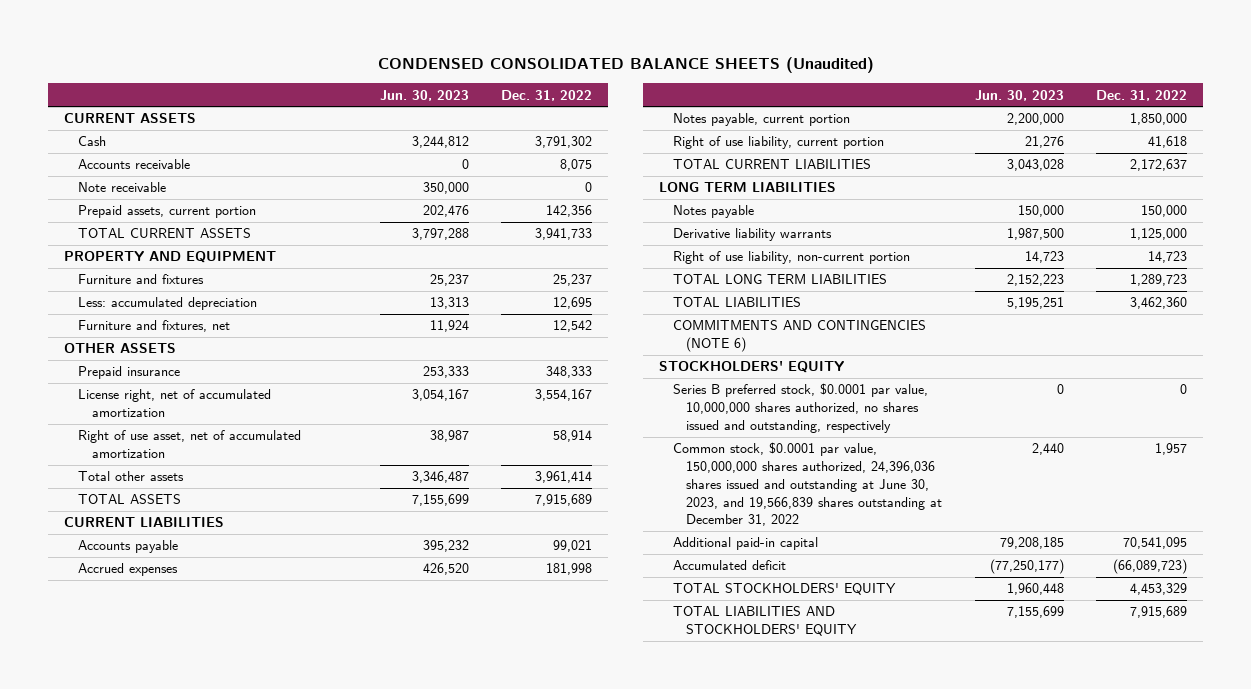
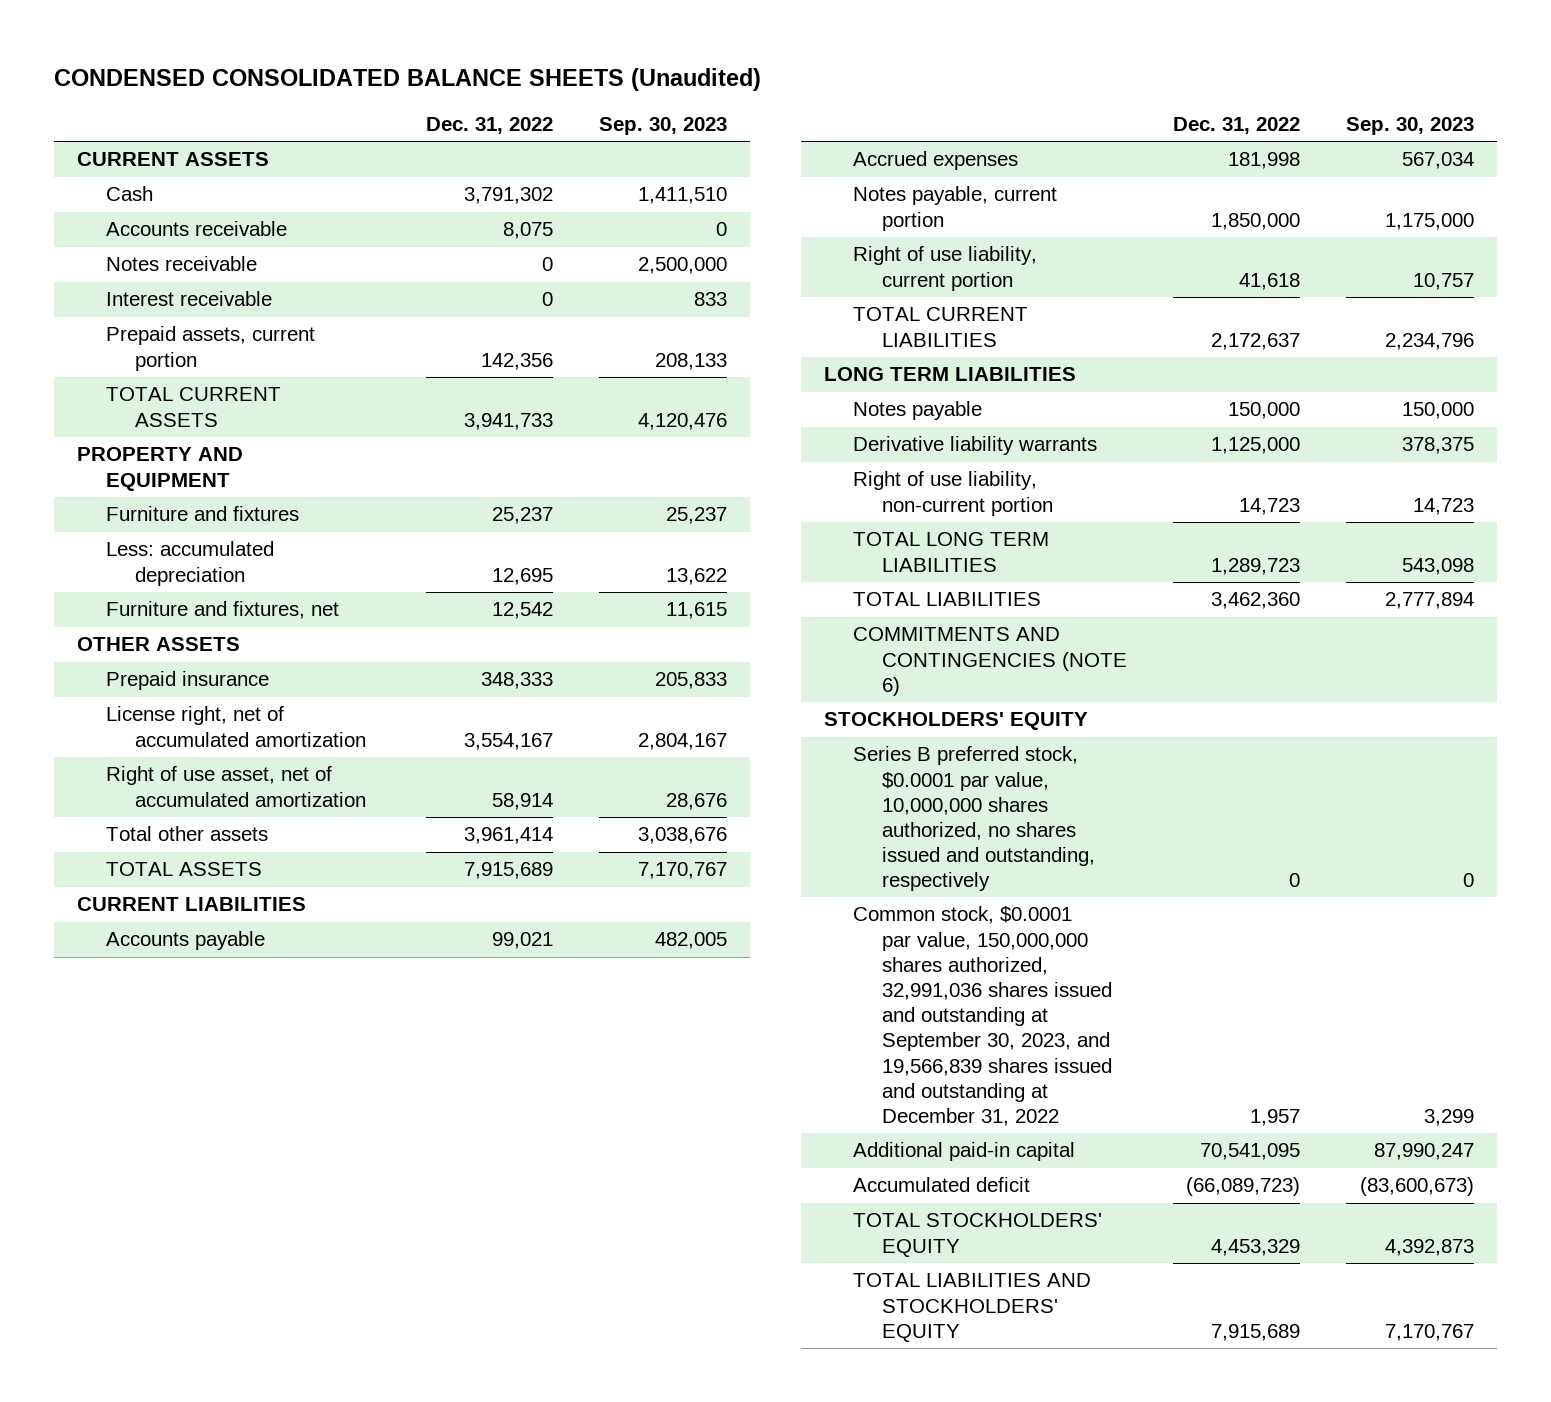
[380,89,470,101] Jun. 30, 2023 -> none
none -> [598,116,727,135] Sep. 30, 2023
[78,182,167,193] Note receivable -> [106,256,258,272] Notes receivable
none -> [106,291,273,307] Interest receivable
[672,442,943,527] Common stock, $0.0001 par value, 150,000,000 shares authorized, 24,396,036 shares issued and outstanding at June 30, 2023, and 19,566,839 shares outstanding at December 31, 2022 -> [853,906,1113,1126] Common stock, $0.0001 par value, 150,000,000 shares authorized, 32,991,036 shares issued and outstanding at September 30, 2023, and 19,566,839 shares issued and outstanding at December 31, 2022

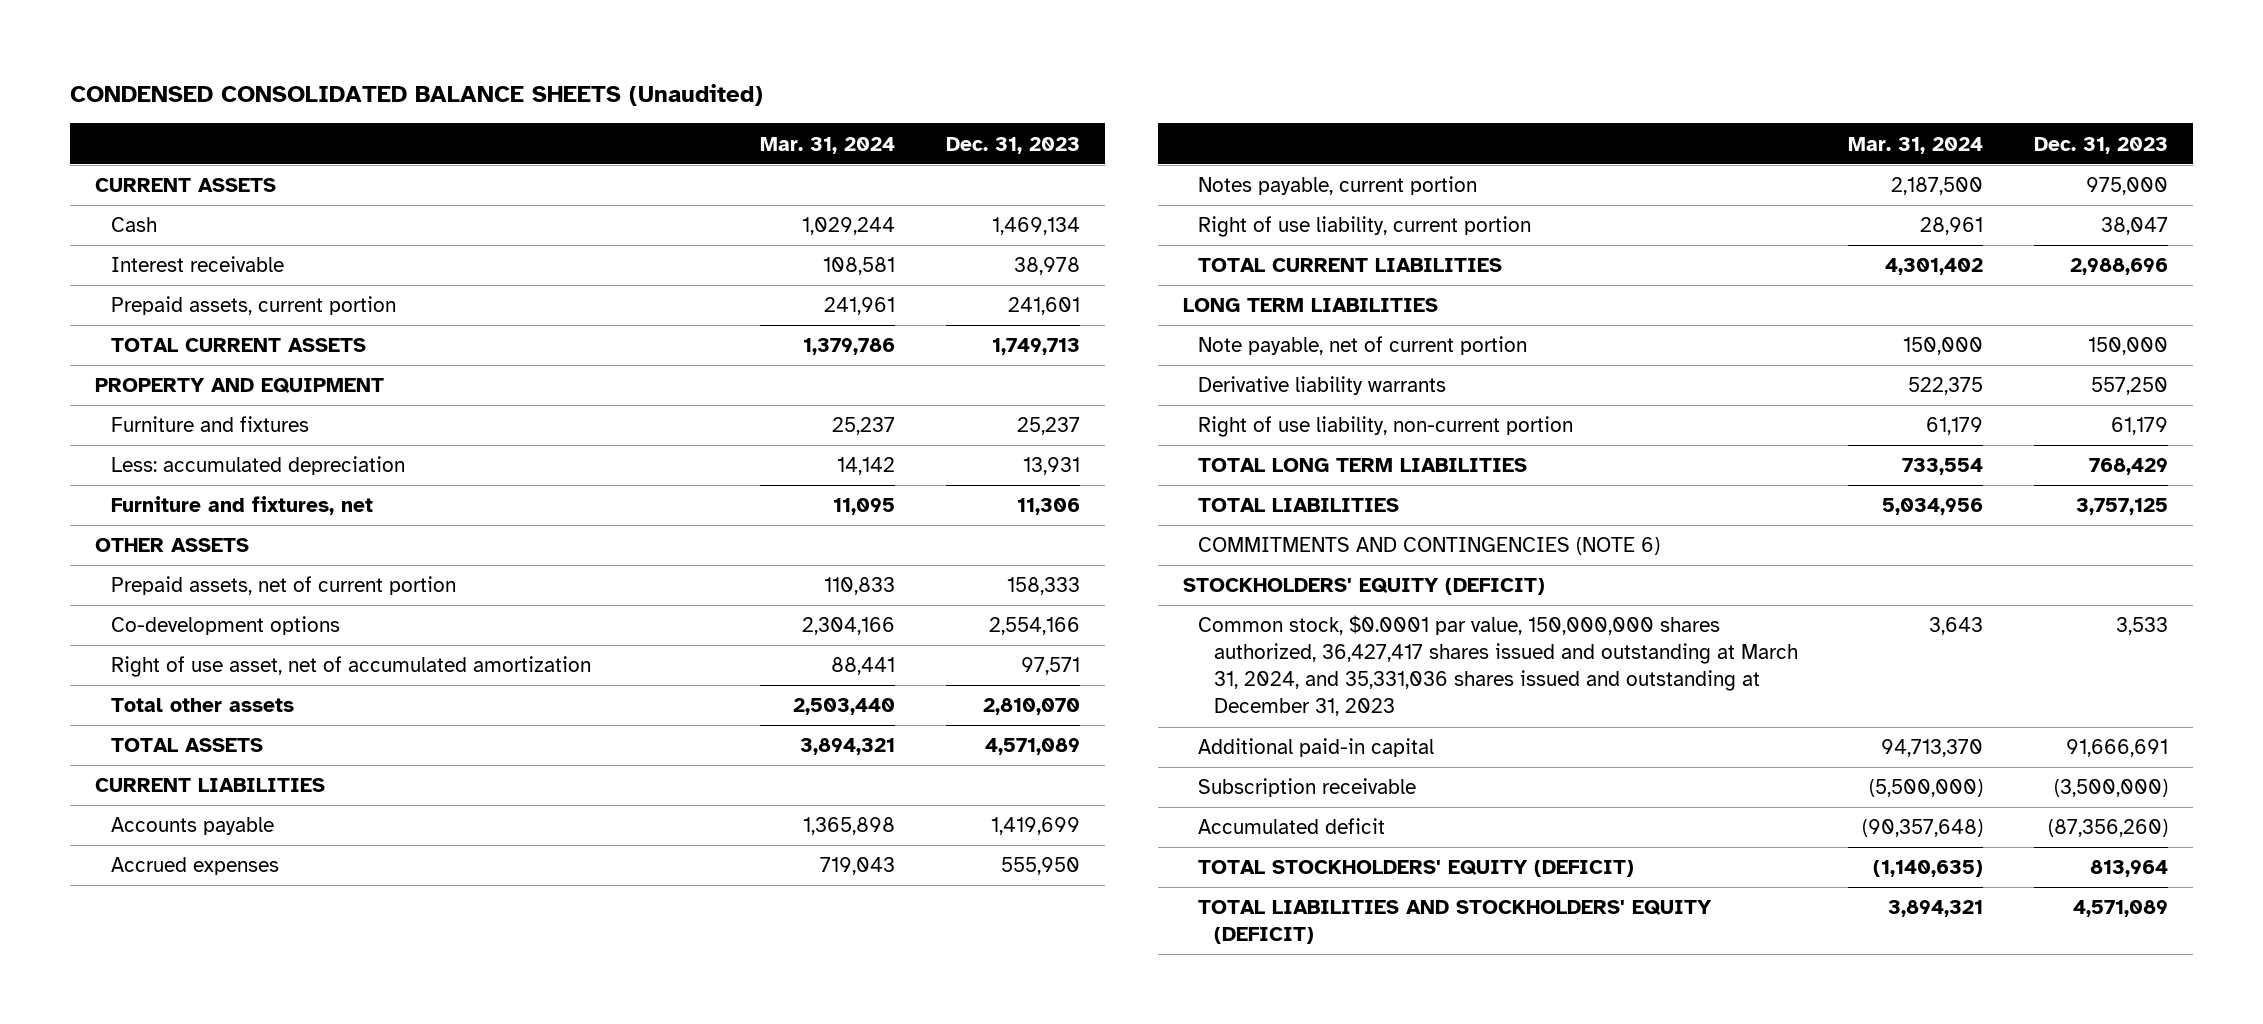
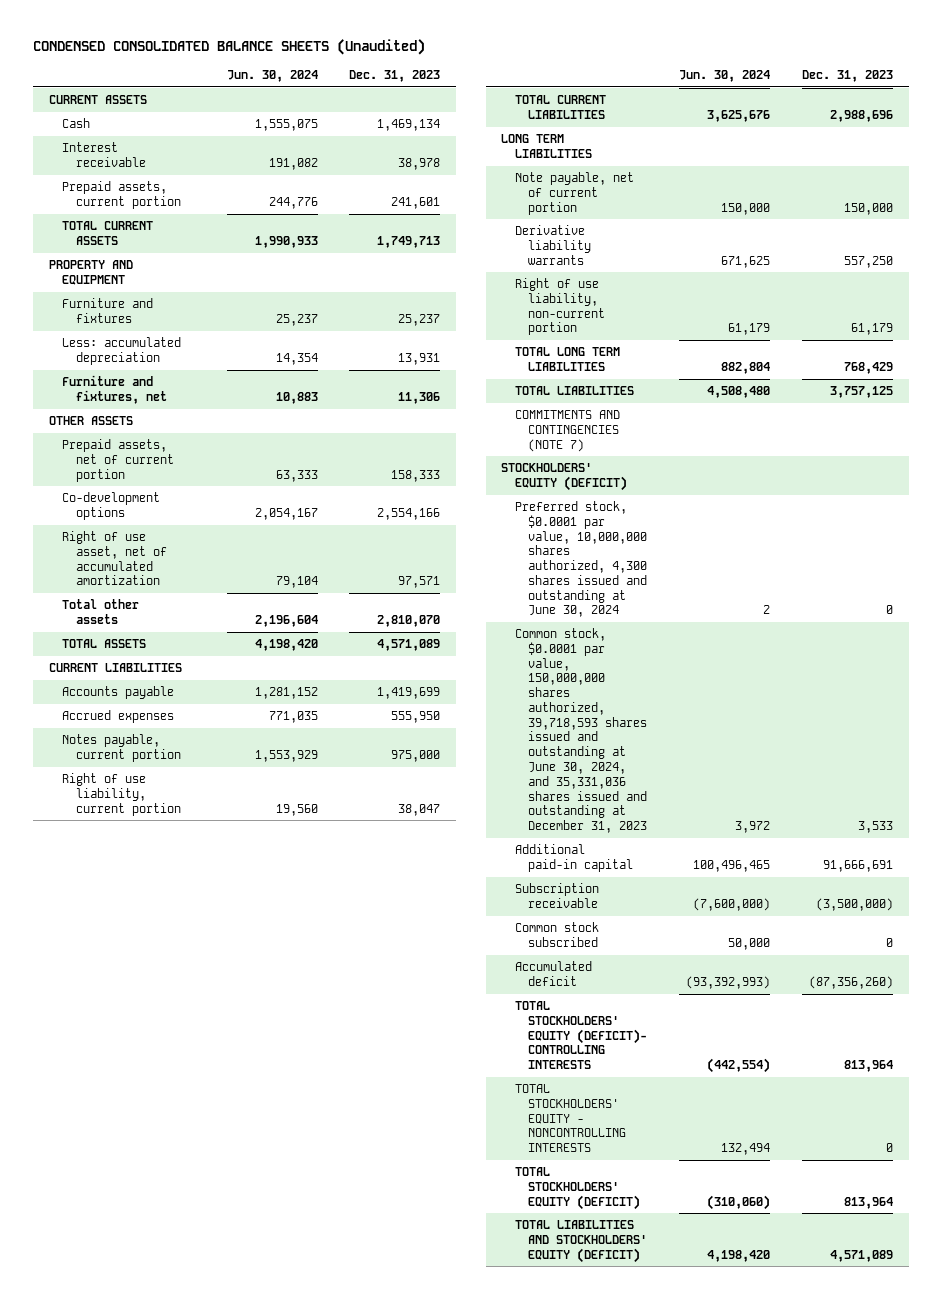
[760,136,896,154] Mar. 31, 2024 -> none
none -> [226,69,318,82] Jun. 30, 2024
[1198,537,1661,556] COMMITMENTS AND CONTINGENCIES (NOTE 6) -> [514,410,620,452] COMMITMENTS AND CONTINGENCIES (NOTE 7)
none -> [514,501,648,618] Preferred stock, $0.0001 par value, 10,000,000 shares authorized, 4,300 shares issued and outstanding at June 30, 2024
[1198,615,1798,717] Common stock, $0.0001 par value, 150,000,000 shares authorized, 36,427,417 shares issued and outstanding at March 31, 2024, and 35,331,036 shares issued and outstanding at December 31, 2023 -> [514,628,648,834] Common stock, $0.0001 par value, 150,000,000 shares authorized, 39,718,593 shares issued and outstanding at June 30, 2024, and 35,331,036 shares issued and outstanding at December 31, 2023
none -> [514,922,599,947] Common stock subscribed
none -> [514,1001,648,1070] TOTAL STOCKHOLDERS' EQUITY (DEFICIT)- CONTROLLING INTERESTS
none -> [514,1084,627,1153] TOTAL STOCKHOLDERS' EQUITY - NONCONTROLLING INTERESTS

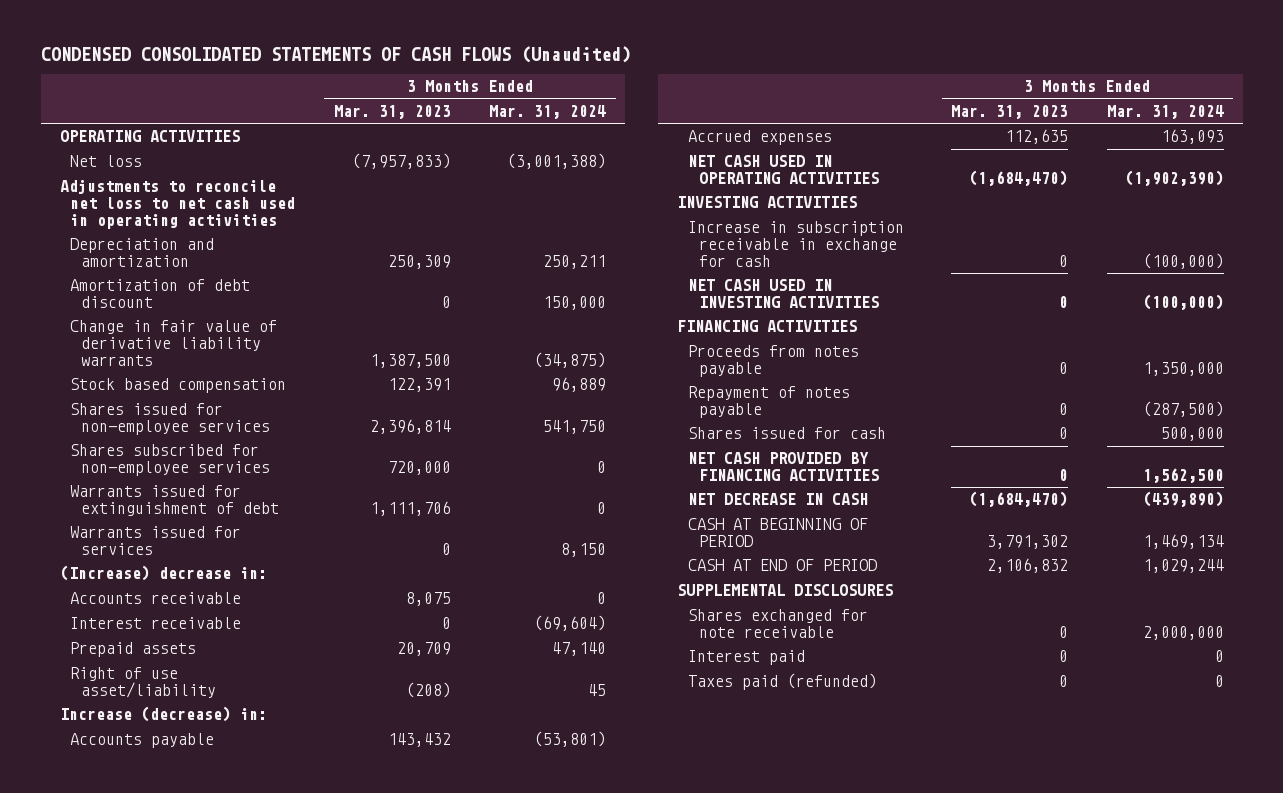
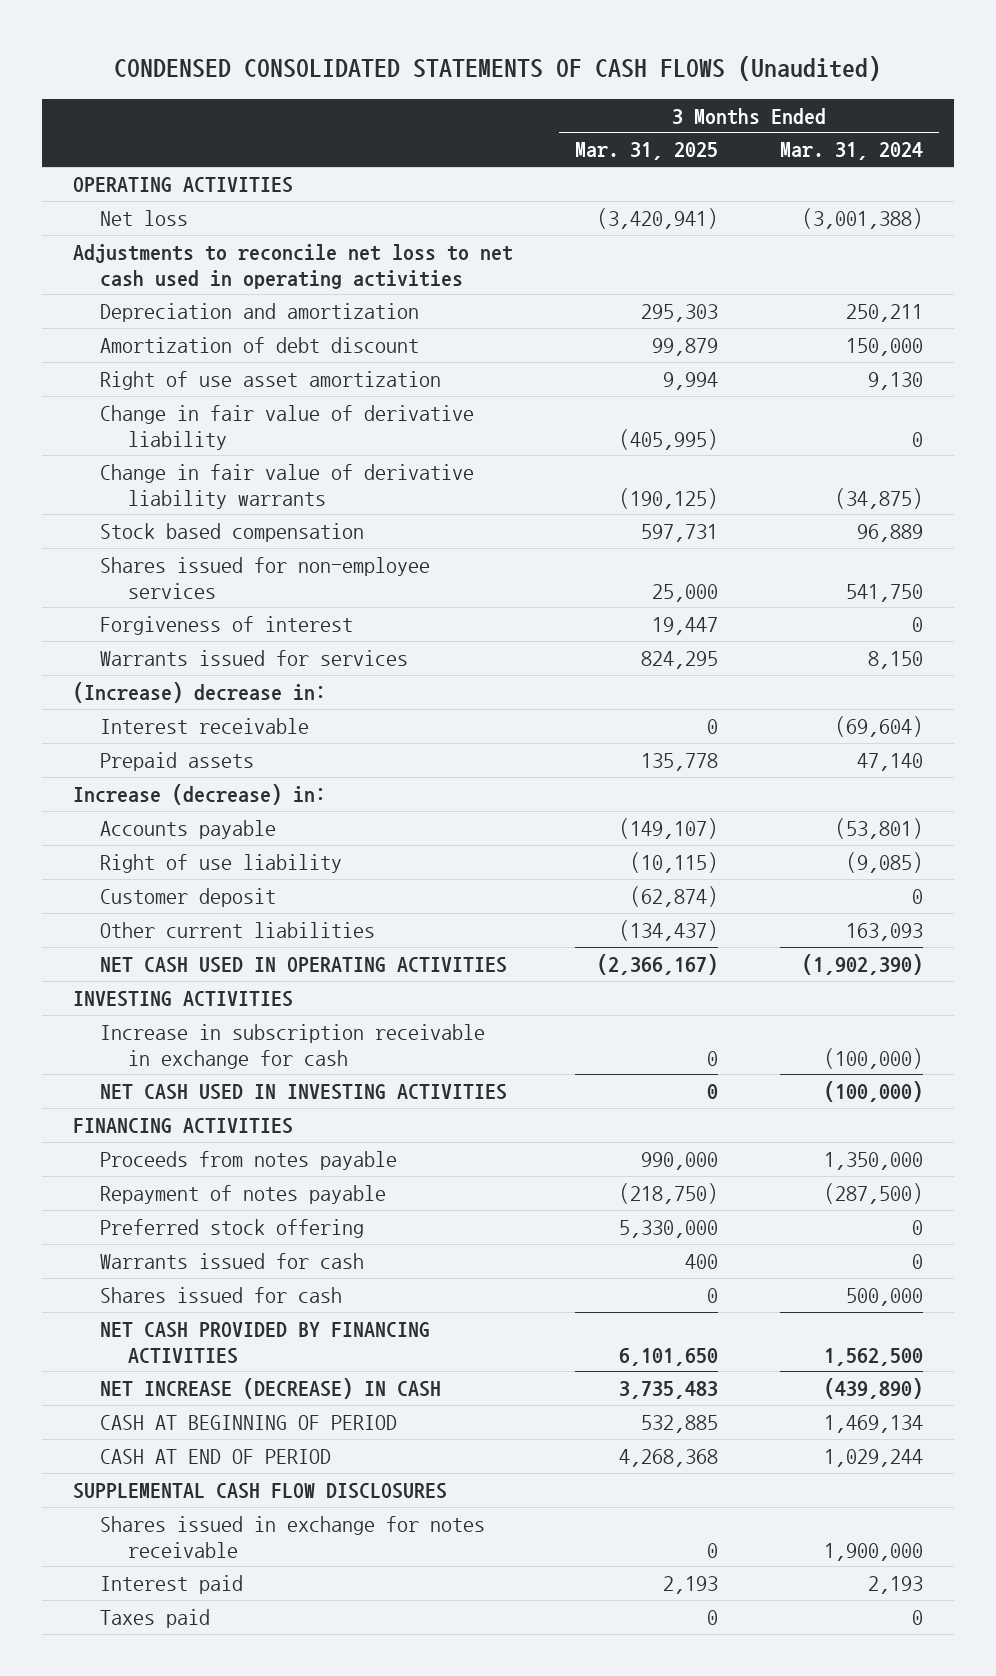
[333,105,451,120] Mar. 31, 2023 -> none
none -> [574,142,718,161] Mar. 31, 2025
none -> [100,371,442,391] Right of use asset amortization
none -> [100,405,475,450] Change in fair value of derivative liability
[70,444,271,477] Shares subscribed for non-employee services -> none
[70,485,280,517] Warrants issued for extinguishment of debt -> none
none -> [100,616,354,636] Forgiveness of interest
[70,592,242,605] Accounts receivable -> none
[70,667,217,699] Right of use asset/liability -> none
none -> [100,854,343,874] Right of use liability
none -> [100,888,277,908] Customer deposit
[687,130,832,146] Accrued expenses -> [100,922,376,939] Other current liabilities
none -> [100,1219,365,1239] Preferred stock offering
none -> [100,1253,365,1270] Warrants issued for cash
[687,493,868,506] NET DECREASE IN CASH -> [100,1378,442,1400] NET INCREASE (DECREASE) IN CASH
[687,609,868,639] Shares exchanged for note receivable -> none
[677,584,894,597] SUPPLEMENTAL DISCLOSURES -> [72,1483,447,1500] SUPPLEMENTAL CASH FLOW DISCLOSURES
none -> [100,1516,486,1558] Shares issued in exchange for notes receivable
[1214,650,1224,663] 0 -> [868,1576,924,1595] 2,193
[687,673,877,691] Taxes paid (refunded) -> [100,1609,211,1629] Taxes paid

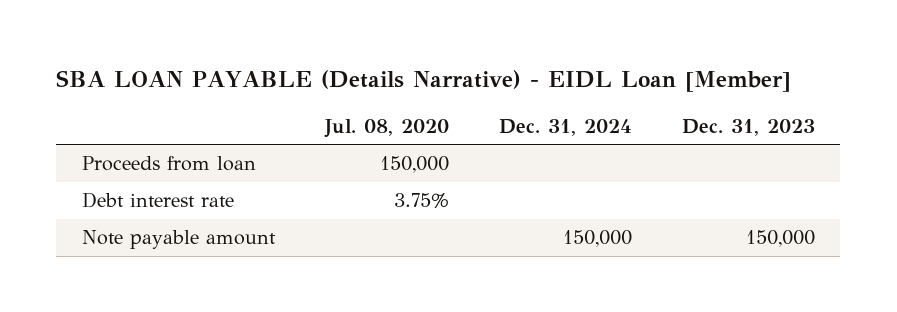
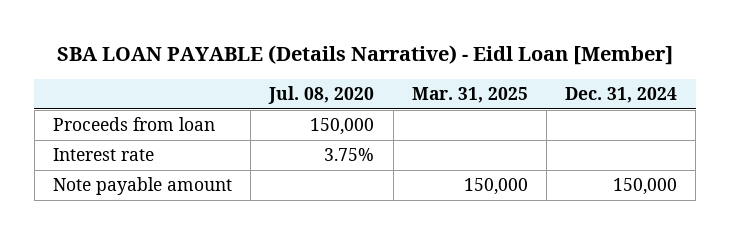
[56,70,792,93] SBA LOAN PAYABLE (Details Narrative) - EIDL Loan [Member] -> [57,45,674,66] SBA LOAN PAYABLE (Details Narrative) - Eidl Loan [Member]
[681,118,815,136] Dec. 31, 2023 -> none
none -> [411,87,528,104] Mar. 31, 2025
[81,192,234,209] Debt interest rate -> [52,148,154,162] Interest rate

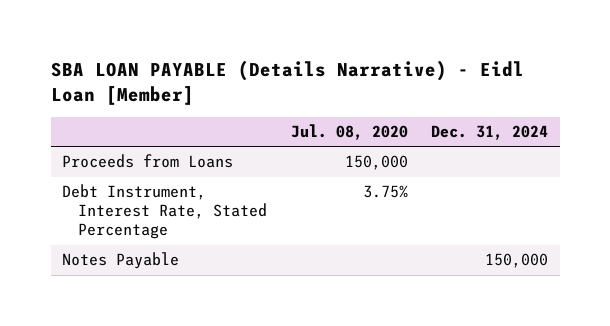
[411,87,528,104] Mar. 31, 2025 -> none
[52,117,215,132] Proceeds from loan -> [62,154,234,169] Proceeds from Loans
[52,148,154,162] Interest rate -> [62,184,268,240] Debt Instrument, Interest Rate, Stated Percentage
[52,177,232,196] Note payable amount -> [62,252,180,270] Notes Payable

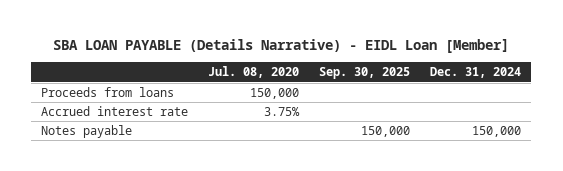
[50,59,524,105] SBA LOAN PAYABLE (Details Narrative) - Eidl Loan [Member] -> [53,39,510,54] SBA LOAN PAYABLE (Details Narrative) - EIDL Loan [Member]
none -> [319,67,411,80] Sep. 30, 2025
[62,154,234,169] Proceeds from Loans -> [41,87,175,98] Proceeds from loans
[62,184,268,240] Debt Instrument, Interest Rate, Stated Percentage -> [41,106,189,117] Accrued interest rate
[62,252,180,270] Notes Payable -> [41,125,133,139] Notes payable

